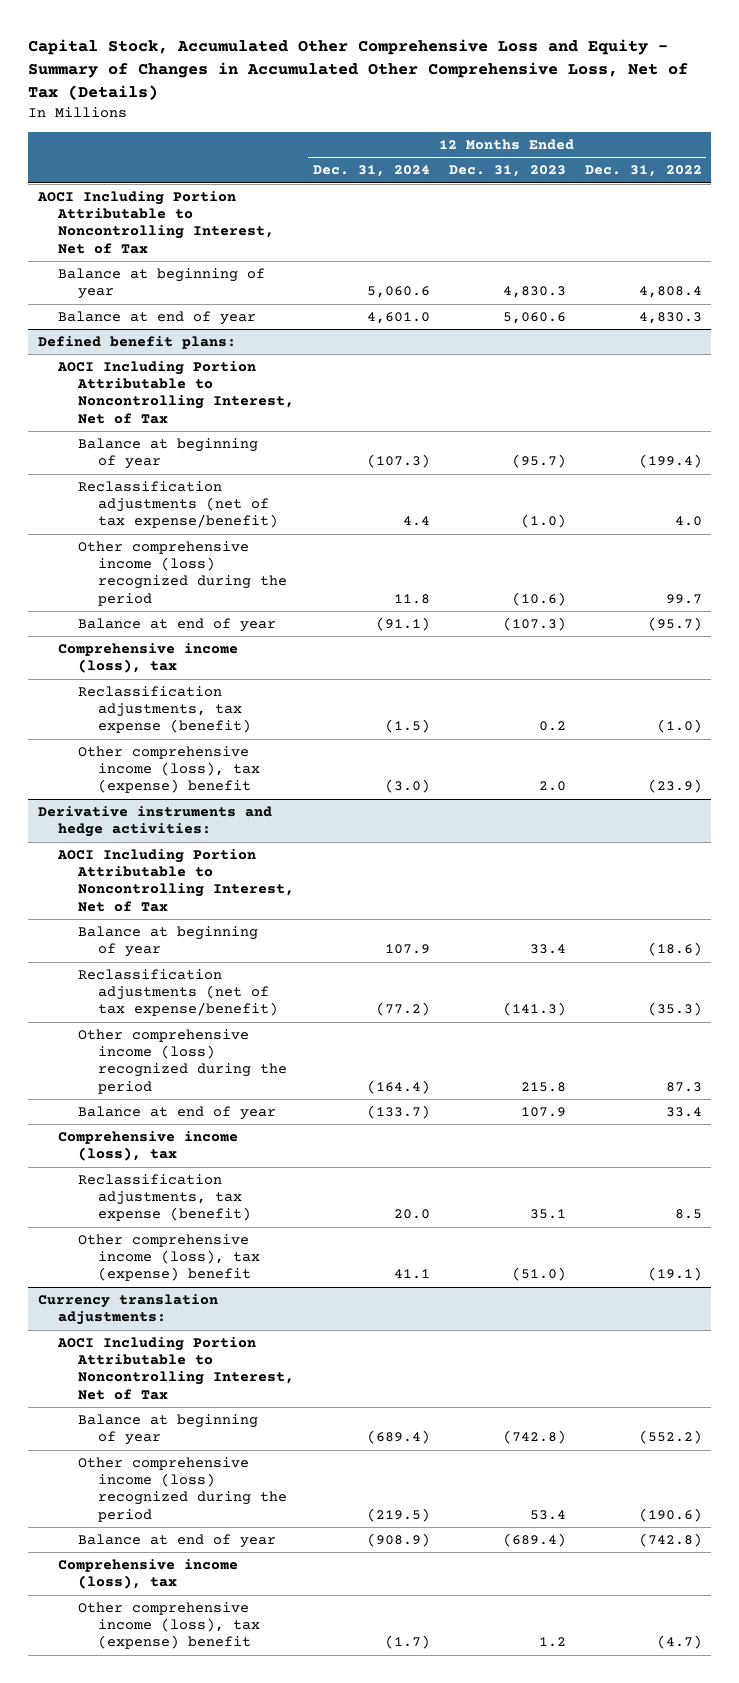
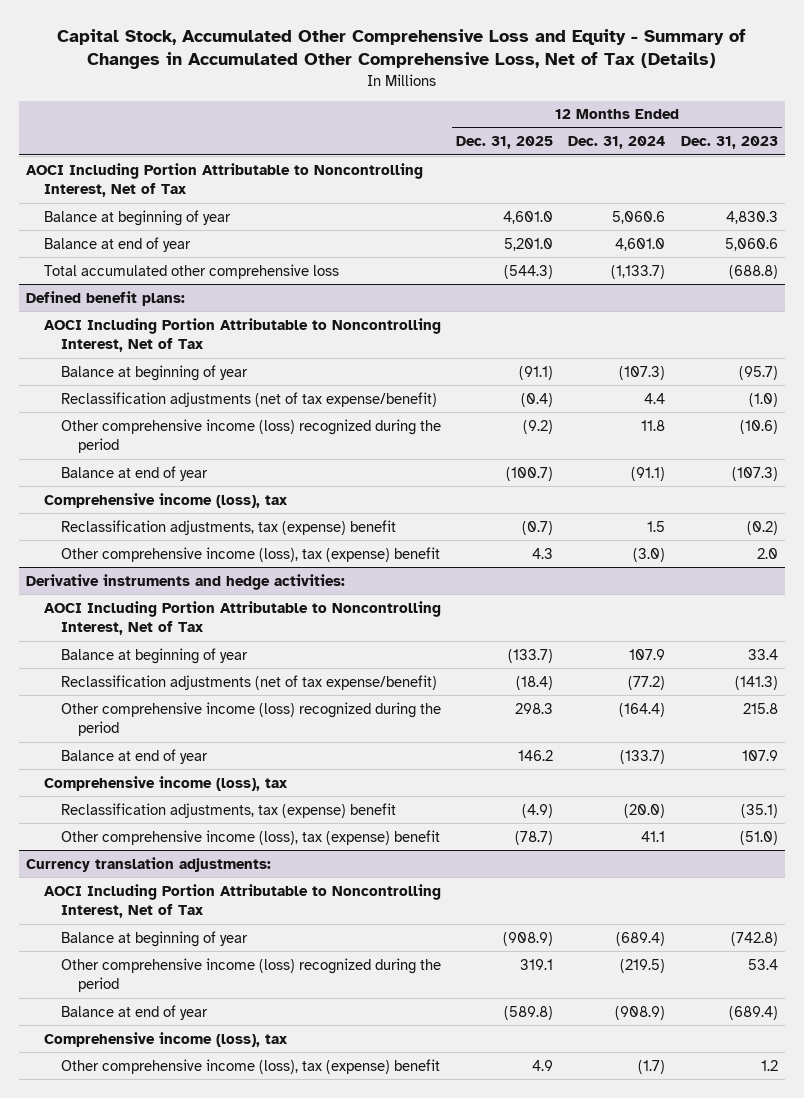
[584,165,702,178] Dec. 31, 2022 -> none
none -> [456,136,554,150] Dec. 31, 2025
none -> [43,263,339,279] Total accumulated other comprehensive loss
[77,686,251,734] Reclassification adjustments, tax expense (benefit) -> [60,519,396,535] Reclassification adjustments, tax (expense) benefit
[384,719,430,734] (1.5) -> [647,520,666,532] 1.5
[538,721,566,732] 0.2 -> [746,520,778,535] (0.2)
[77,1174,251,1222] Reclassification adjustments, tax expense (benefit) -> [60,802,396,818] Reclassification adjustments, tax (expense) benefit
[393,1209,430,1220] 20.0 -> [624,803,666,818] (20.0)
[529,1209,566,1220] 35.1 -> [740,803,778,818] (35.1)

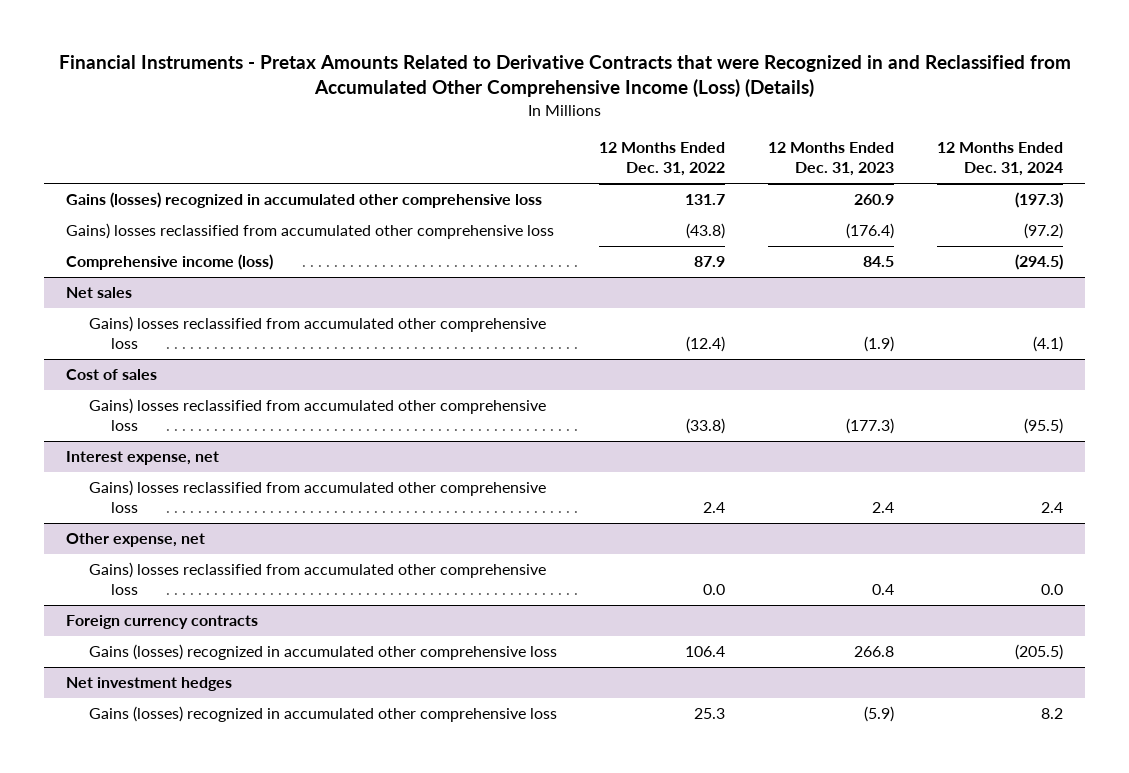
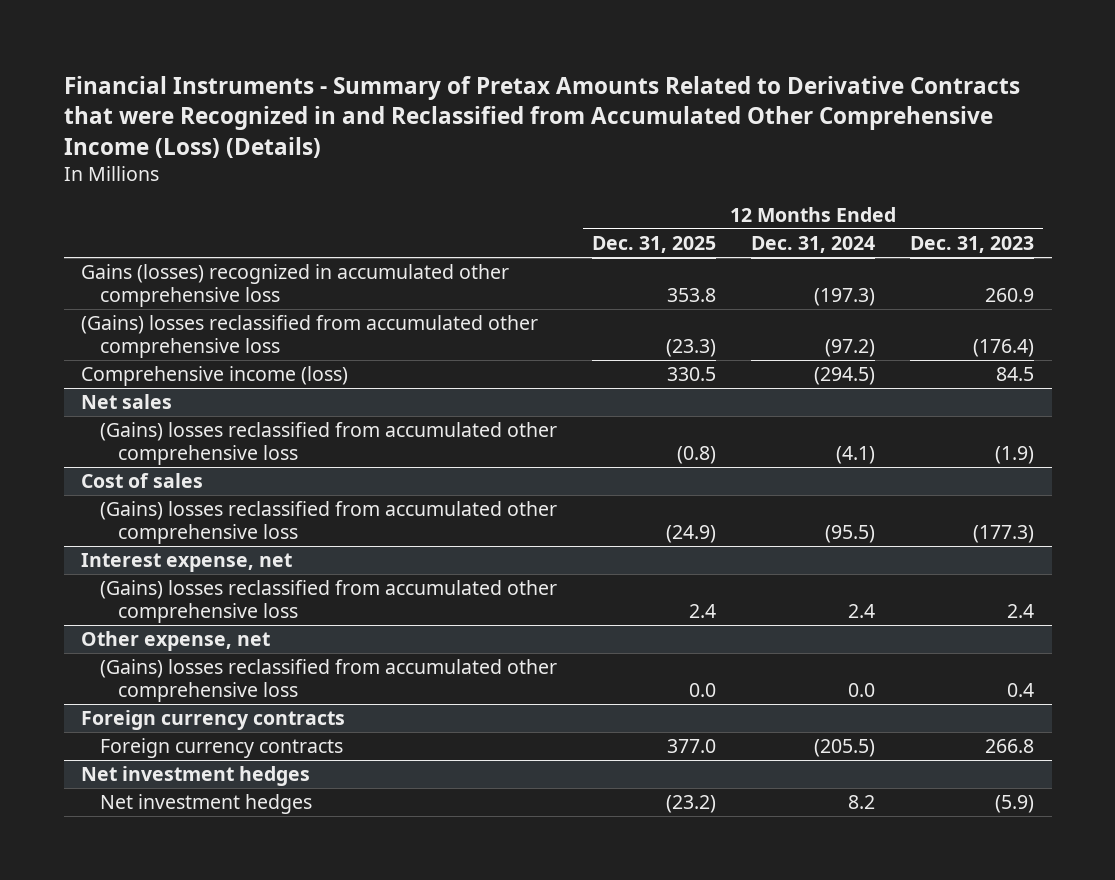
[58,55,1071,98] Financial Instruments - Pretax Amounts Related to Derivative Contracts that were Recognized in and Reclassified from Accumulated Other Comprehensive Income (Loss) (Details) -> [63,76,1020,158] Financial Instruments - Summary of Pretax Amounts Related to Derivative Contracts that were Recognized in and Reclassified from Accumulated Other Comprehensive Income (Loss) (Details)
[599,142,726,177] 12 Months Ended Dec. 31, 2022 -> none
none -> [591,236,716,254] Dec. 31, 2025
[65,223,554,240] Gains) losses reclassified from accumulated other comprehensive loss -> [81,315,539,359] (Gains) losses reclassified from accumulated other comprehensive loss
[88,316,546,350] Gains) losses reclassified from accumulated other comprehensive loss -> [99,422,557,466] (Gains) losses reclassified from accumulated other comprehensive loss
[88,398,546,432] Gains) losses reclassified from accumulated other comprehensive loss -> [99,501,557,545] (Gains) losses reclassified from accumulated other comprehensive loss
[88,480,546,514] Gains) losses reclassified from accumulated other comprehensive loss -> [99,580,557,624] (Gains) losses reclassified from accumulated other comprehensive loss
[88,562,546,596] Gains) losses reclassified from accumulated other comprehensive loss -> [99,659,557,703] (Gains) losses reclassified from accumulated other comprehensive loss
[88,644,557,661] Gains (losses) recognized in accumulated other comprehensive loss -> [99,738,343,759] Foreign currency contracts
[88,706,557,723] Gains (losses) recognized in accumulated other comprehensive loss -> [99,794,312,815] Net investment hedges

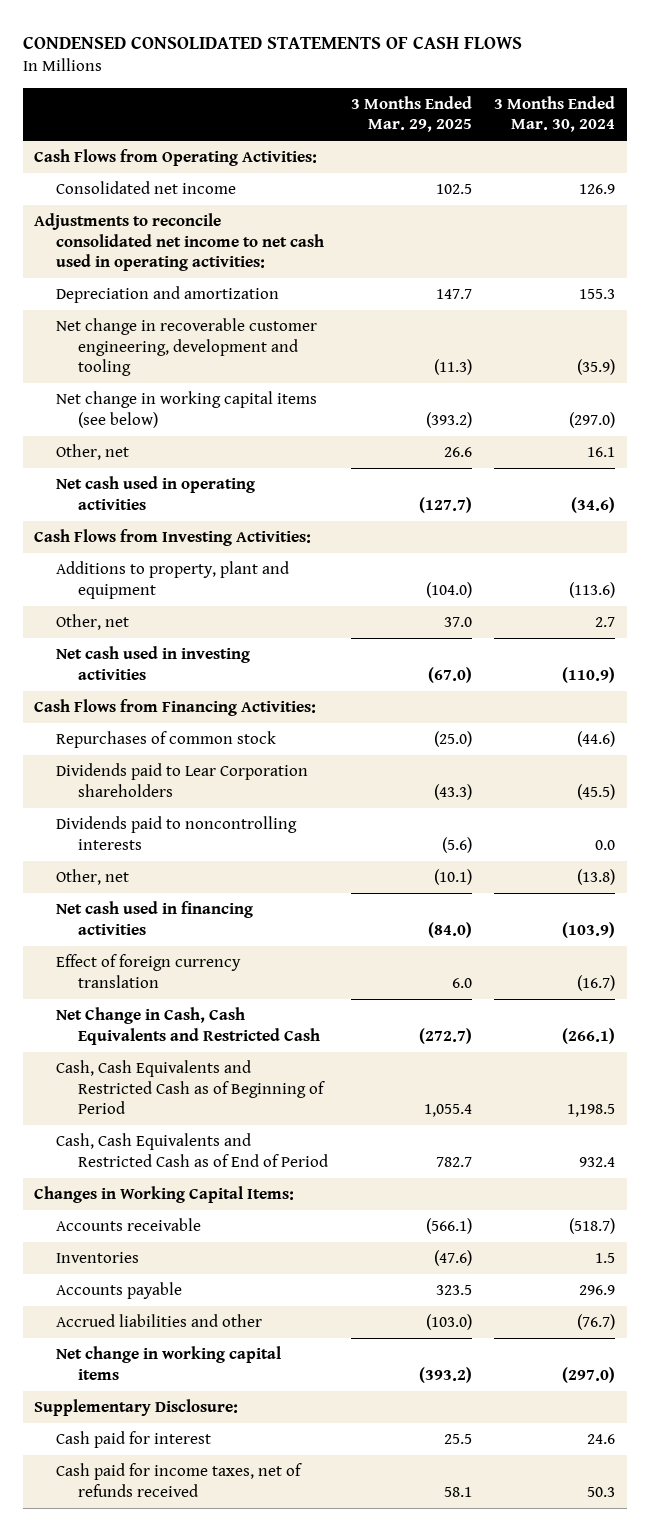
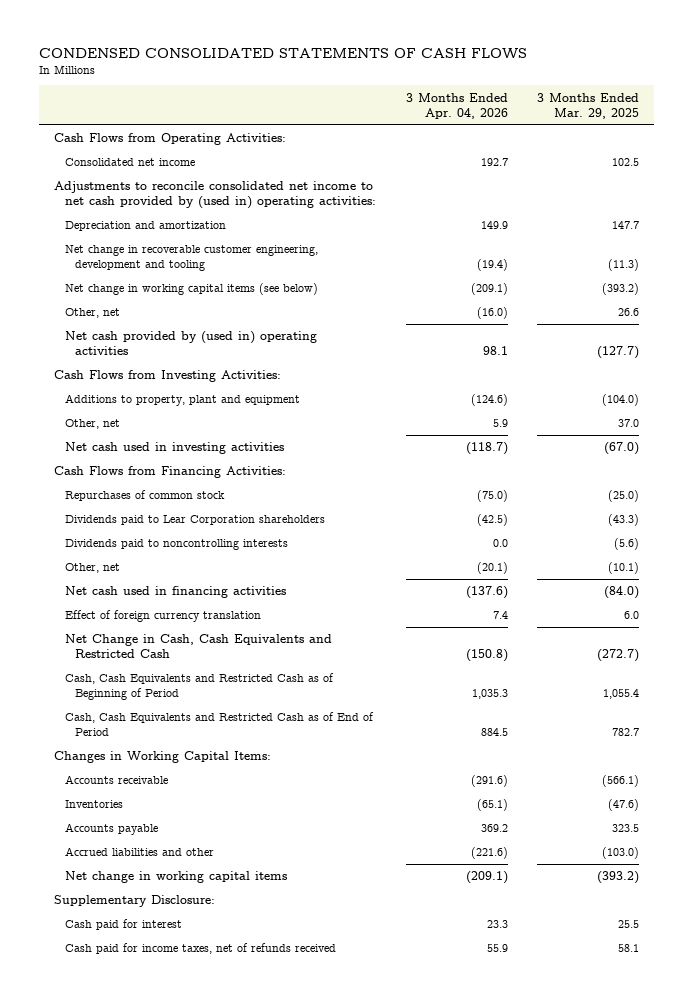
[494,95,616,133] 3 Months Ended Mar. 30, 2024 -> none
none -> [405,92,508,119] 3 Months Ended Apr. 04, 2026
[34,213,325,272] Adjustments to reconcile consolidated net income to net cash used in operating activities: -> [54,181,376,210] Adjustments to reconcile consolidated net income to net cash provided by (used in) operating activities:
[56,476,256,510] Net cash used in operating activities -> [64,331,317,356] Net cash provided by (used in) operating activities

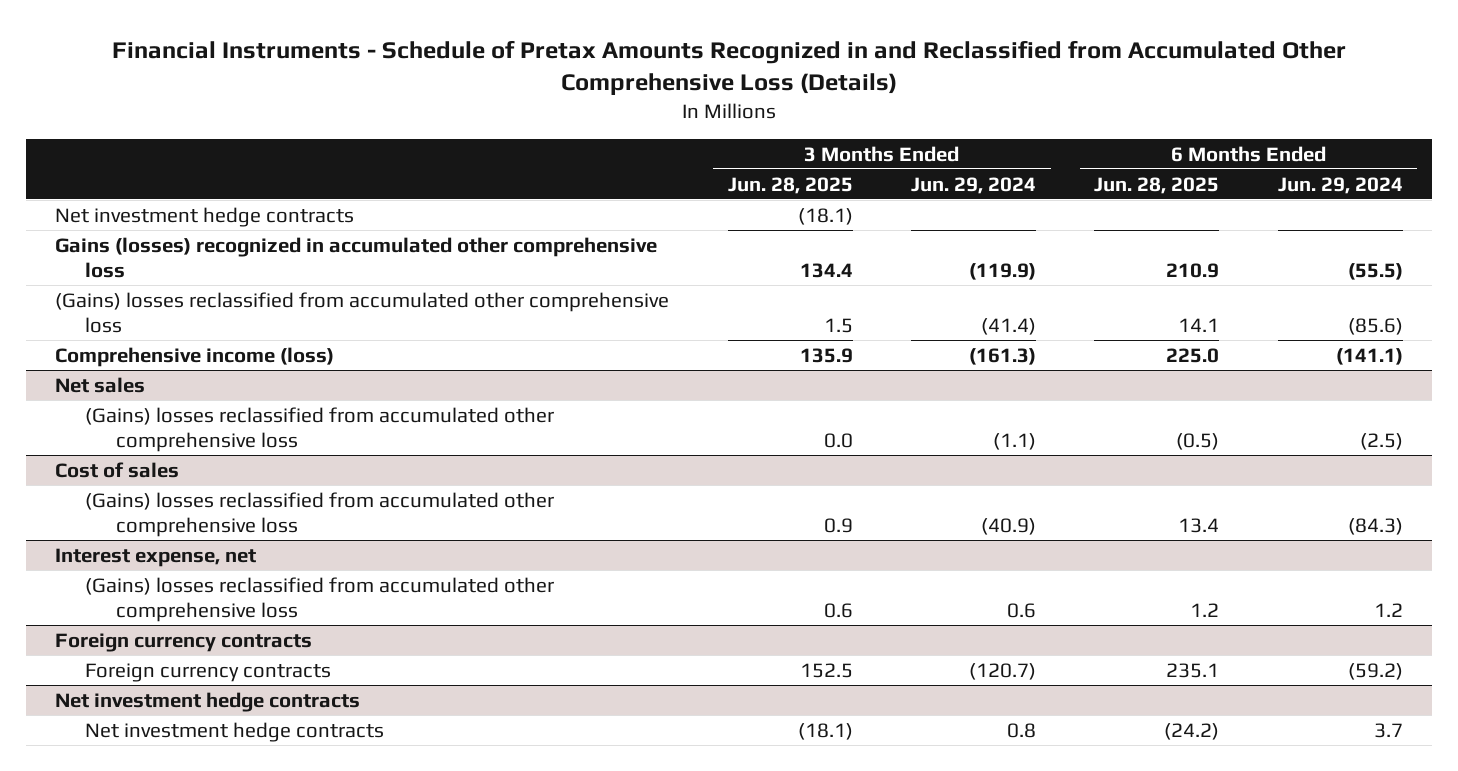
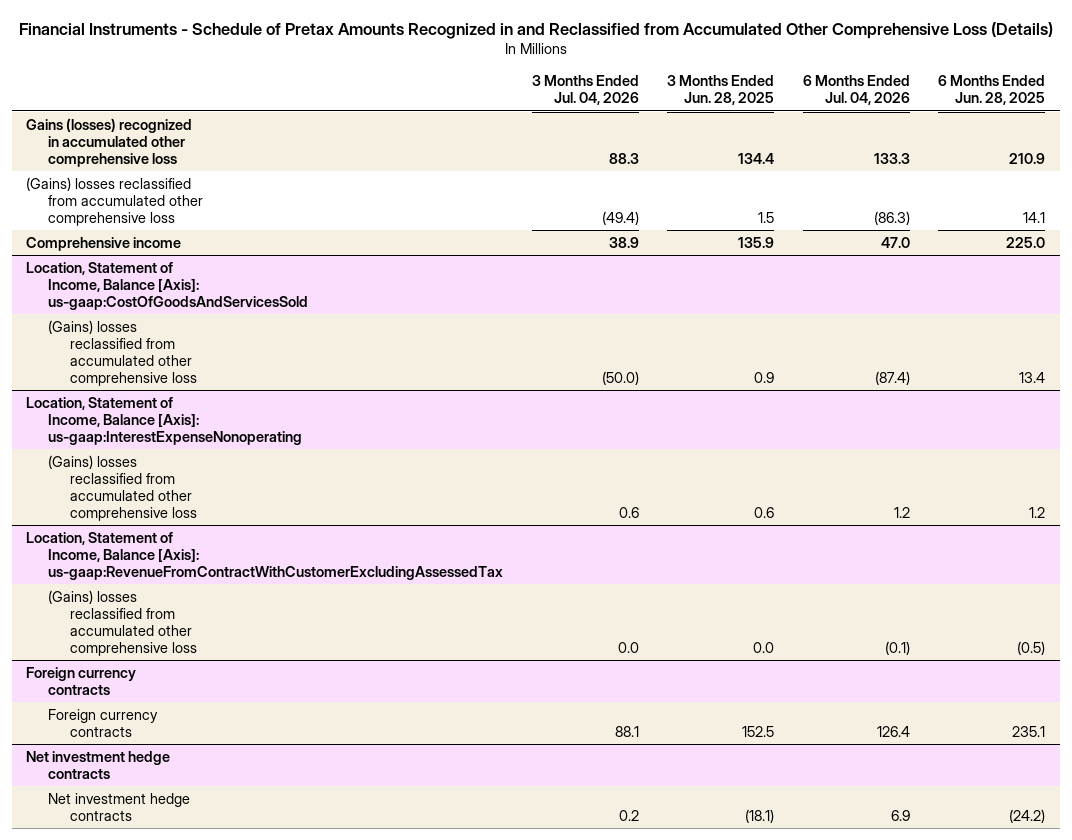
[910,176,1036,194] Jun. 29, 2024 -> none
[1277,176,1403,194] Jun. 29, 2024 -> none
none -> [531,75,639,106] 3 Months Ended Jul. 04, 2026
none -> [802,75,910,106] 6 Months Ended Jul. 04, 2026
[55,206,355,227] Net investment hedge contracts -> none
[55,376,146,393] Net sales -> none
[85,406,555,452] (Gains) losses reclassified from accumulated other comprehensive loss -> none
[55,461,180,478] Cost of sales -> none
[55,346,335,367] Comprehensive income (loss) -> [26,236,182,251] Comprehensive income
none -> [26,261,309,310] Location, Statement of Income, Balance [Axis]: us-gaap:CostOfGoodsAndServicesSold
[55,547,257,567] Interest expense, net -> none
none -> [26,396,303,445] Location, Statement of Income, Balance [Axis]: us-gaap:InterestExpenseNonoperating
none -> [26,531,504,580] Location, Statement of Income, Balance [Axis]: us-gaap:RevenueFromContractWithCustomerExcludingAssessedTax
none -> [48,589,198,656] (Gains) losses reclassified from accumulated other comprehensive loss

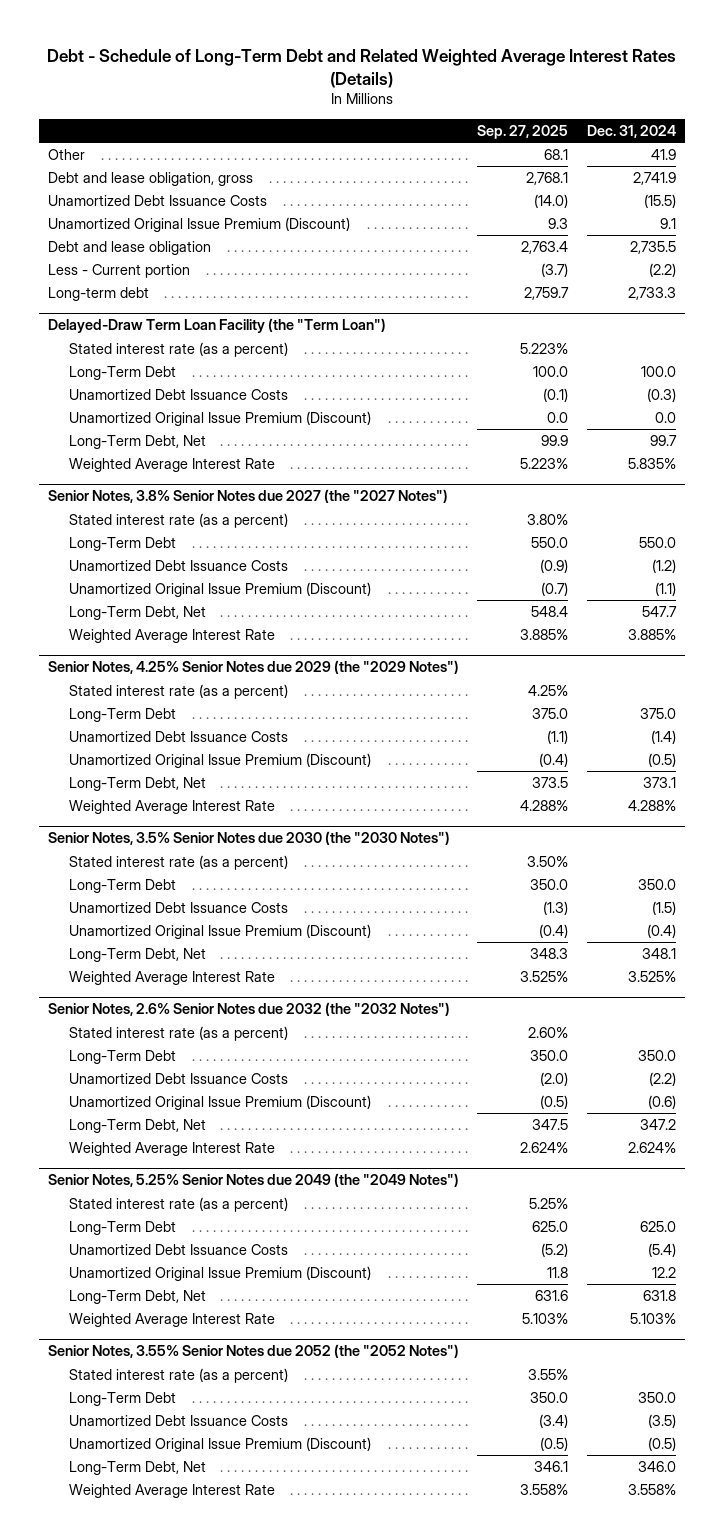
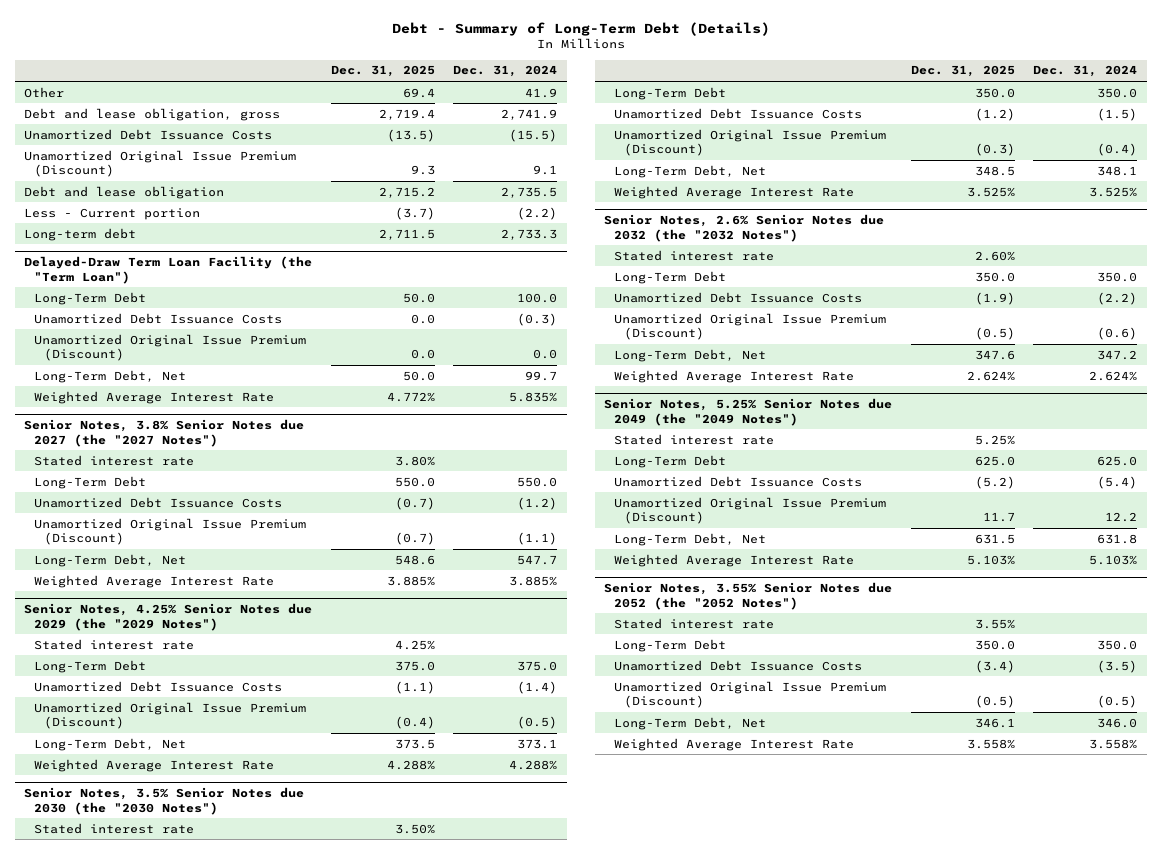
[46,48,676,88] Debt - Schedule of Long-Term Debt and Related Weighted Average Interest Rates (Details) -> [391,21,770,36] Debt - Summary of Long-Term Debt (Details)
[477,124,569,139] Sep. 27, 2025 -> none
none -> [330,65,435,78] Dec. 31, 2025
[68,342,288,358] Stated interest rate (as a percent) -> none
[68,513,288,529] Stated interest rate (as a percent) -> [34,454,195,466] Stated interest rate
[68,684,288,700] Stated interest rate (as a percent) -> [34,638,195,650] Stated interest rate
[68,855,288,871] Stated interest rate (as a percent) -> [34,822,195,834] Stated interest rate
[68,1026,288,1042] Stated interest rate (as a percent) -> [614,249,775,261] Stated interest rate
[68,1197,288,1213] Stated interest rate (as a percent) -> [614,433,775,445] Stated interest rate
[68,1368,288,1384] Stated interest rate (as a percent) -> [614,617,775,629] Stated interest rate

